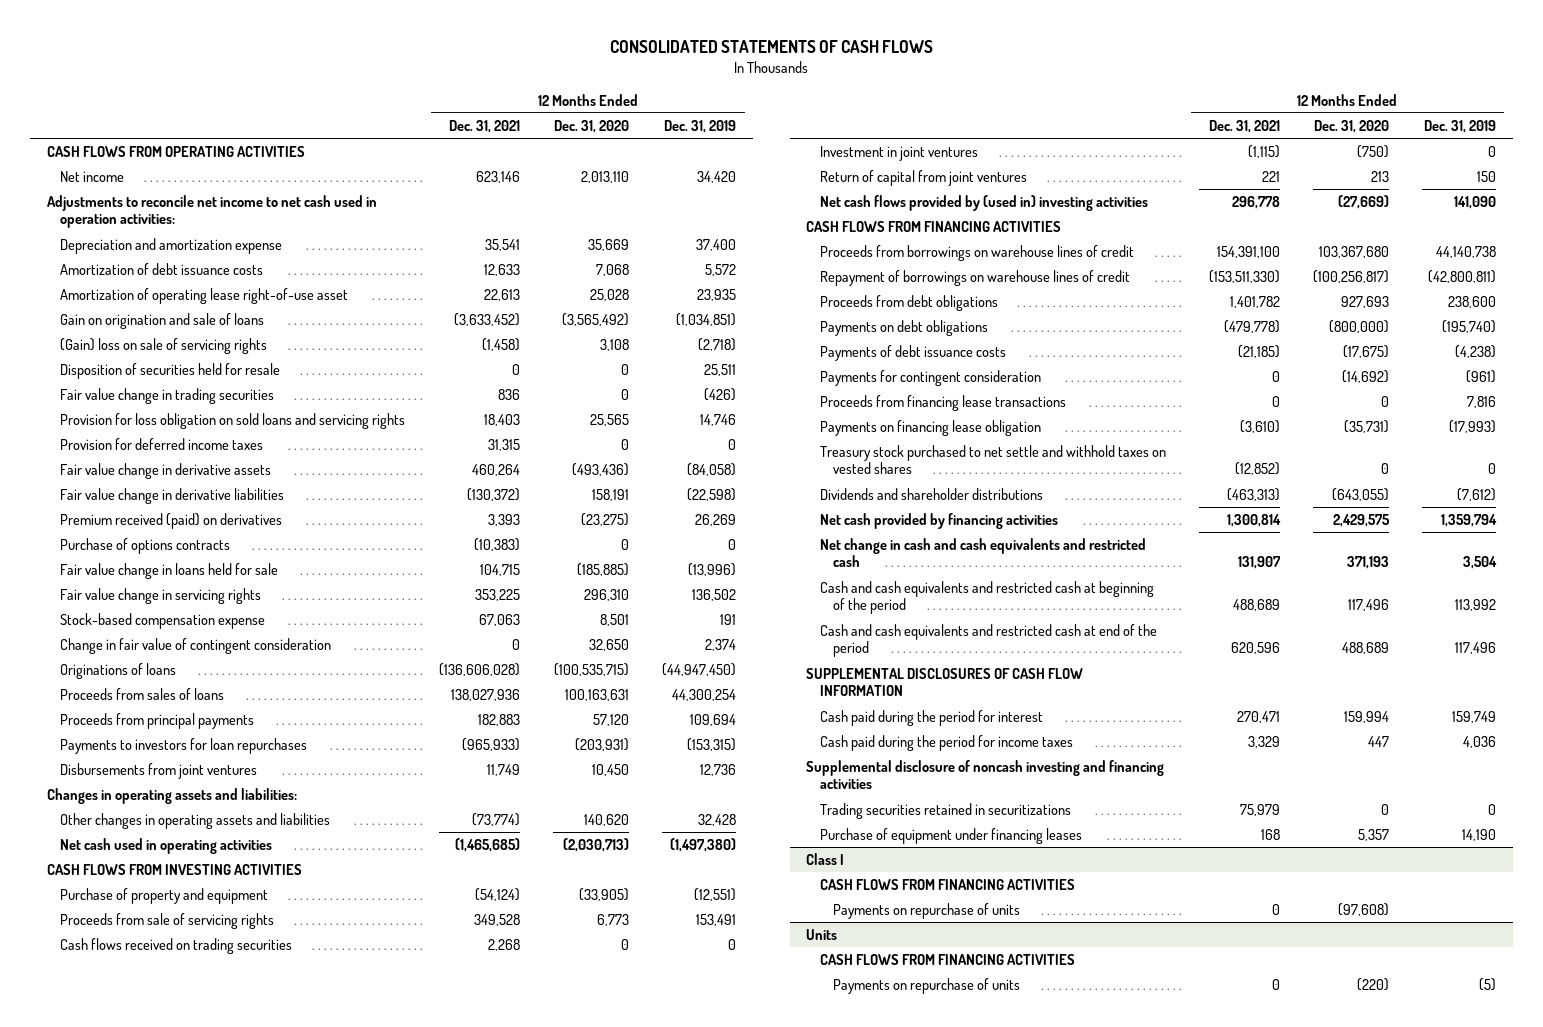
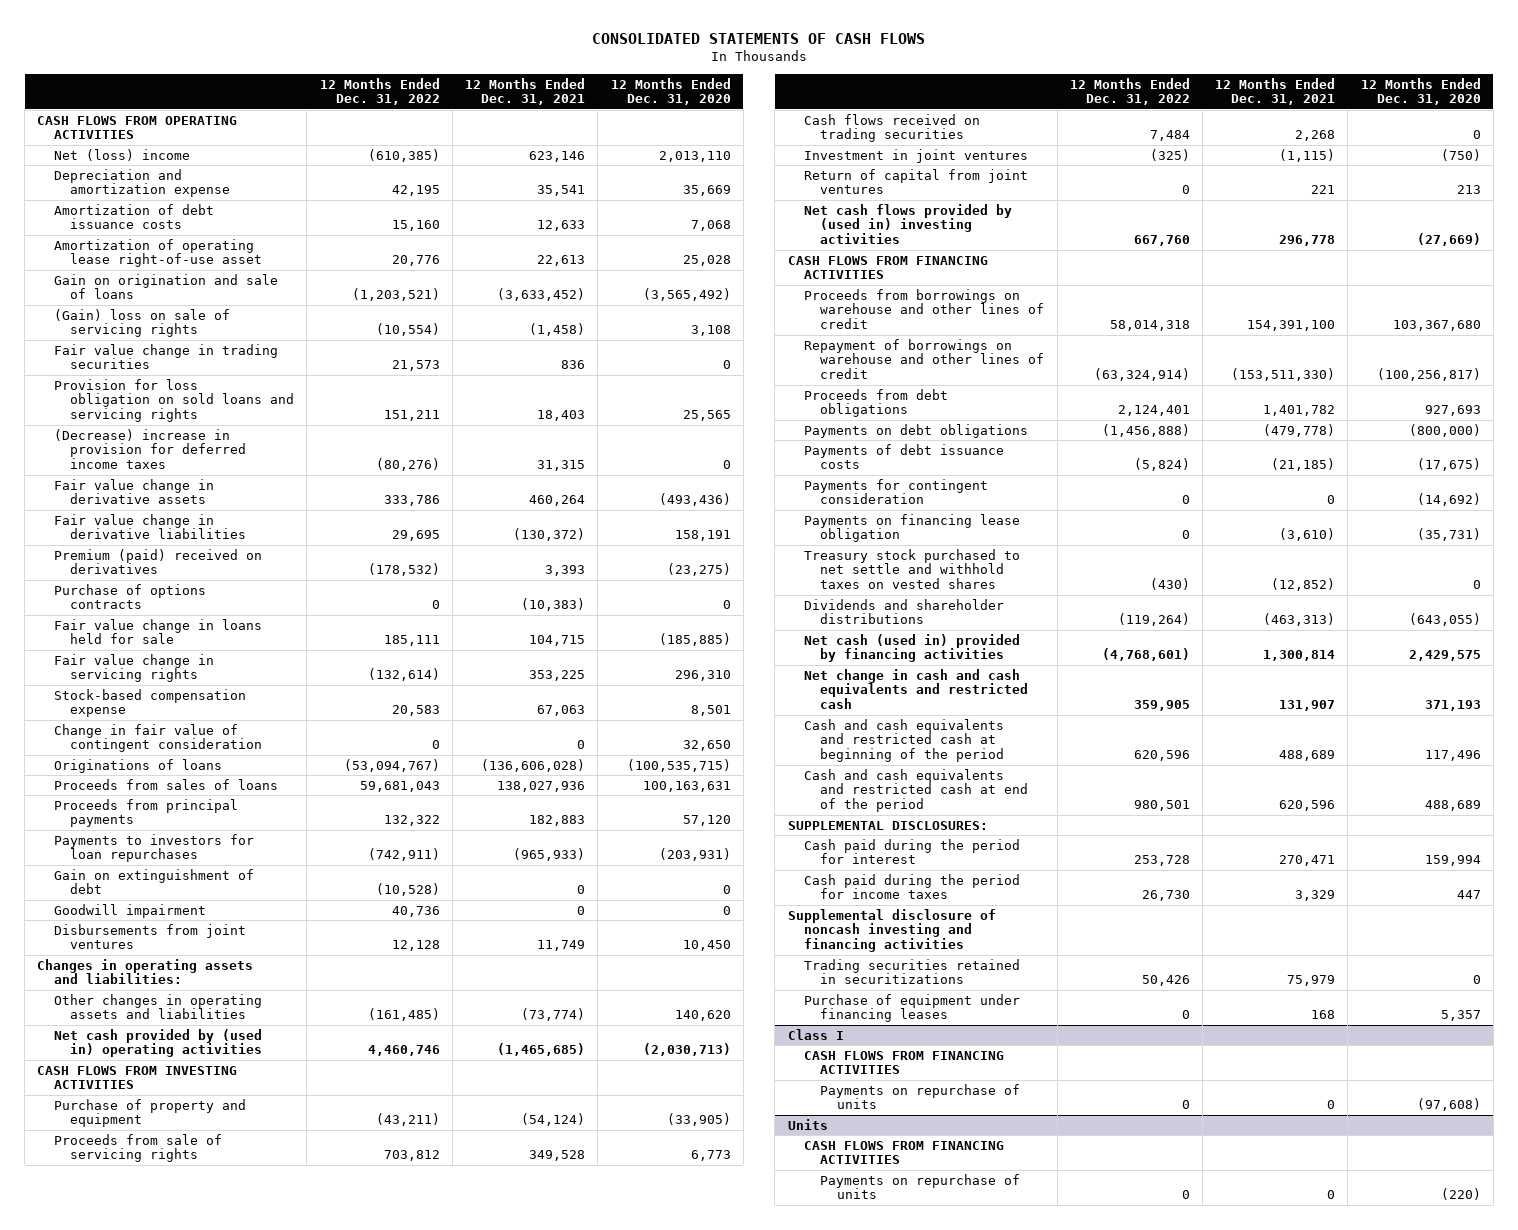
[664,120,737,134] Dec. 31, 2019 -> none
none -> [319,77,440,106] 12 Months Ended Dec. 31, 2022
[46,195,377,229] Adjustments to reconcile net income to net cash used in operation activities: -> none
[60,171,125,183] Net income -> [53,148,190,161] Net (loss) income
[60,363,281,380] Disposition of securities held for resale -> none
[60,438,264,451] Provision for deferred income taxes -> [53,428,247,469] (Decrease) increase in provision for deferred income taxes
[60,513,283,530] Premium received (paid) on derivatives -> [53,548,262,575] Premium (paid) received on derivatives
none -> [53,868,254,895] Gain on extinguishment of debt
none -> [53,903,206,918] Goodwill impairment
[60,838,273,855] Net cash used in operating activities -> [53,1028,263,1058] Net cash provided by (used in) operating activities
[819,245,1134,262] Proceeds from borrowings on warehouse lines of credit -> [803,288,1045,329] Proceeds from borrowings on warehouse and other lines of credit
[819,270,1130,287] Repayment of borrowings on warehouse lines of credit -> [803,338,1045,379] Repayment of borrowings on warehouse and other lines of credit
[819,395,1066,412] Proceeds from financing lease transactions -> none
[819,513,1058,530] Net cash provided by financing activities -> [803,633,1020,663] Net cash (used in) provided by financing activities
[806,668,1084,697] SUPPLEMENTAL DISCLOSURES OF CASH FLOW INFORMATION -> [787,820,988,830] SUPPLEMENTAL DISCLOSURES:

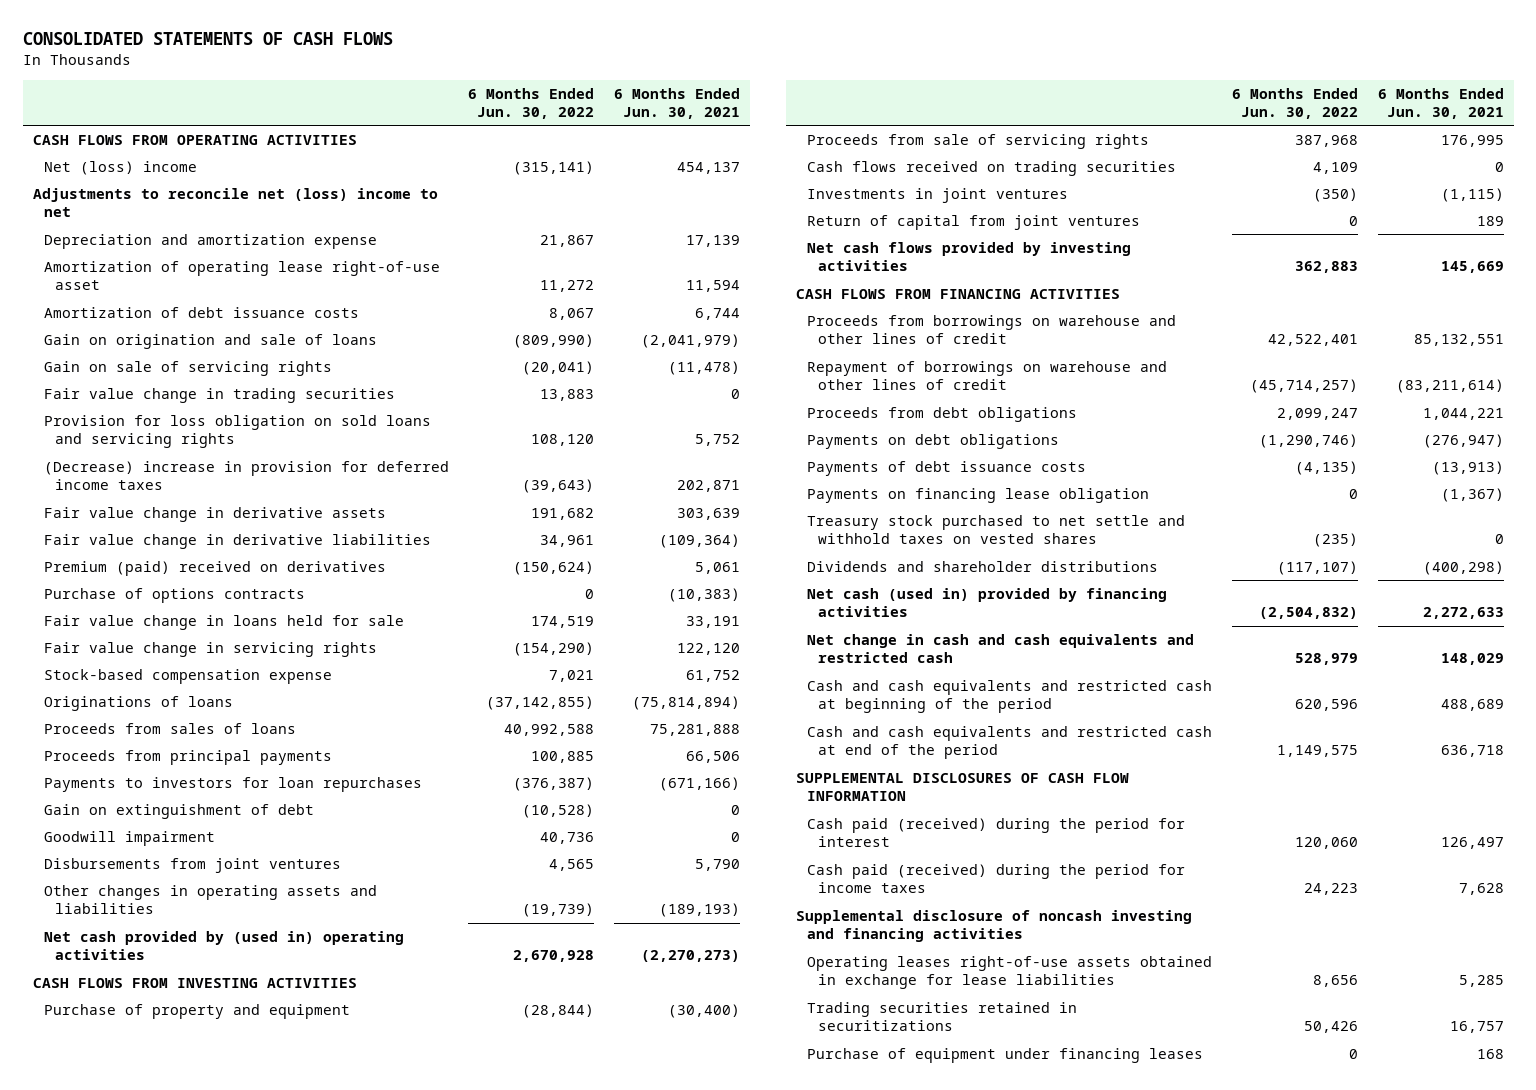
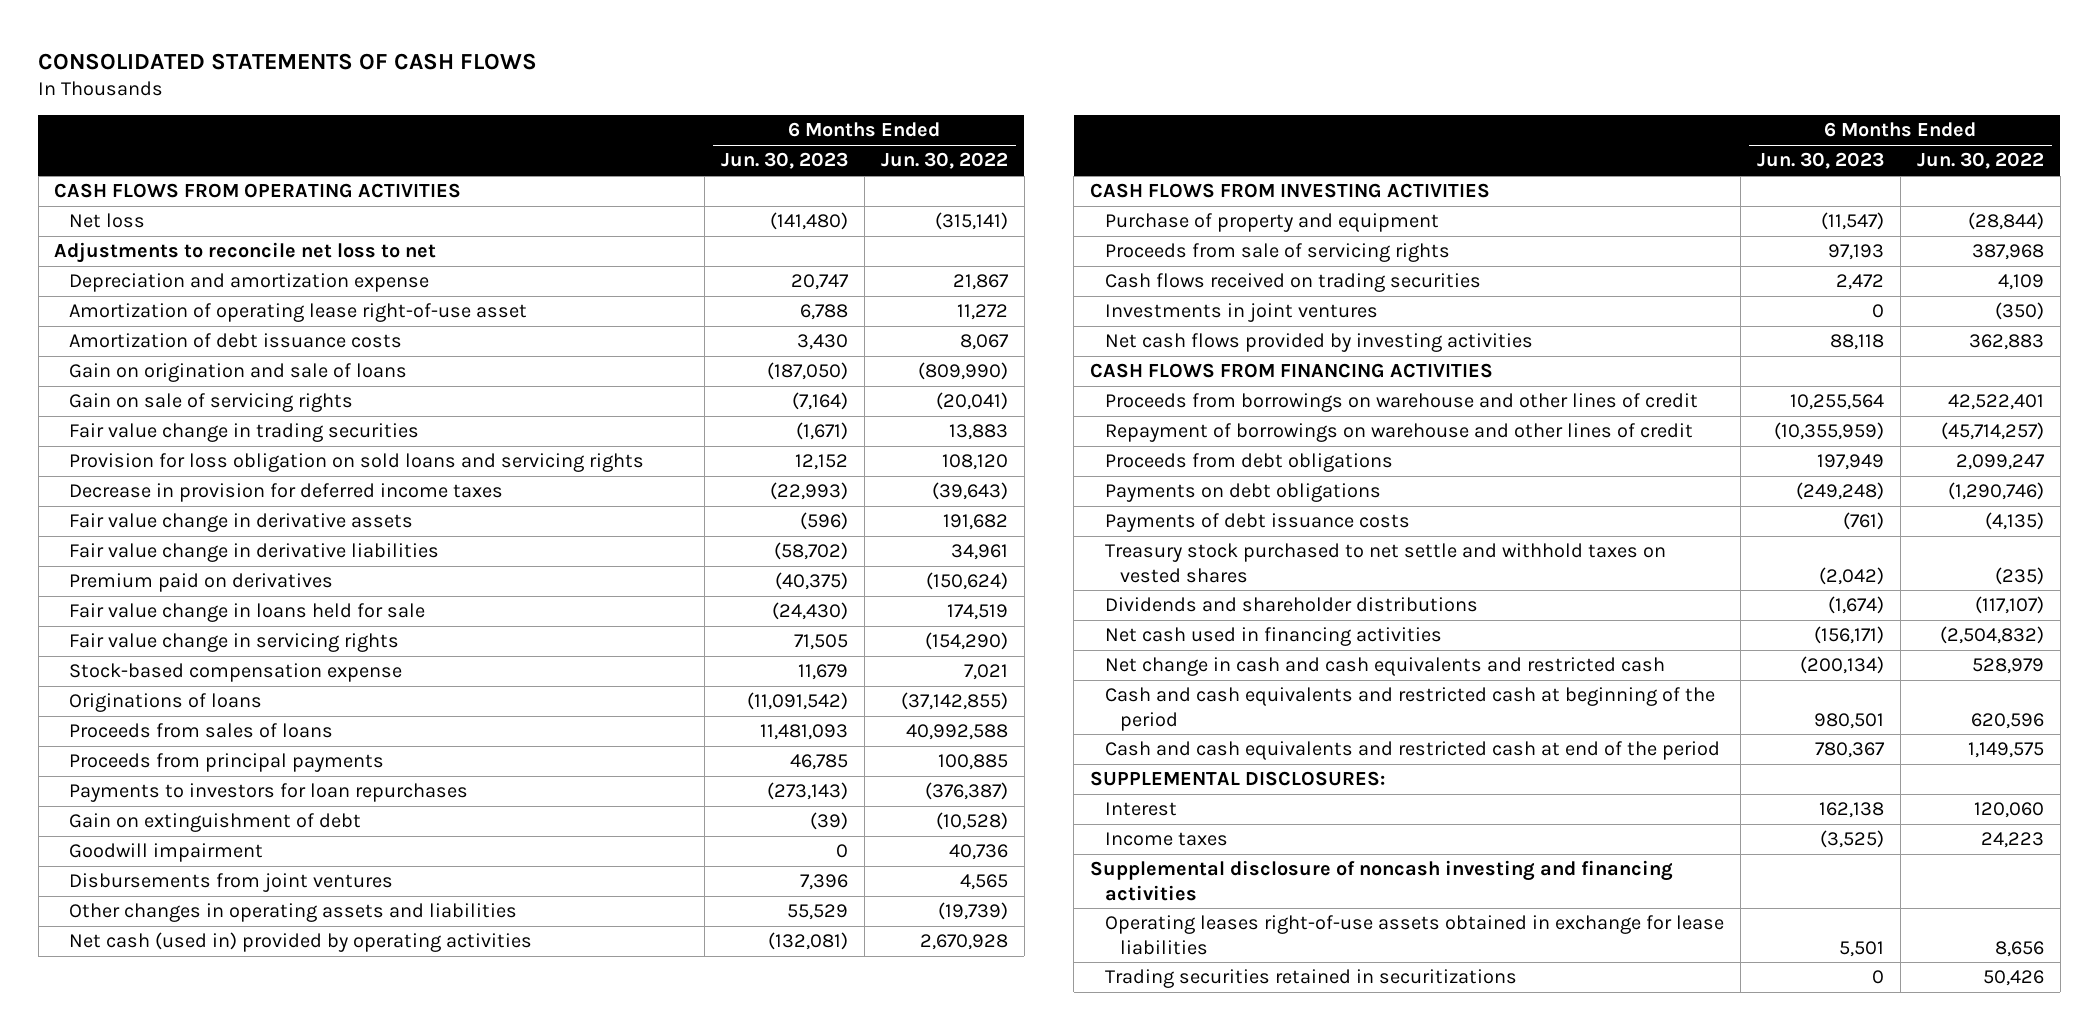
[614,87,741,120] 6 Months Ended Jun. 30, 2021 -> none
none -> [720,152,848,170] Jun. 30, 2023
[43,160,197,175] Net (loss) income -> [69,213,146,229] Net loss
[32,187,438,218] Adjustments to reconcile net (loss) income to net -> [54,242,437,264] Adjustments to reconcile net loss to net
[43,460,449,491] (Decrease) increase in provision for deferred income taxes -> [69,483,504,503] Decrease in provision for deferred income taxes
[43,587,305,603] Purchase of options contracts -> none
[43,560,386,576] Premium (paid) received on derivatives -> [69,573,334,593] Premium paid on derivatives
[43,930,404,961] Net cash provided by (used in) operating activities -> [69,932,533,953] Net cash (used in) provided by operating activities
[807,214,1141,230] Return of capital from joint ventures -> none
[807,487,1150,503] Payments on financing lease obligation -> none
[807,587,1168,618] Net cash (used in) provided by financing activities -> [1104,627,1442,647] Net cash used in financing activities
[796,772,1130,802] SUPPLEMENTAL DISCLOSURES OF CASH FLOW INFORMATION -> [1090,771,1386,787] SUPPLEMENTAL DISCLOSURES:
[807,817,1186,848] Cash paid (received) during the period for interest -> [1104,802,1177,817] Interest
[807,863,1186,894] Cash paid (received) during the period for income taxes -> [1104,832,1228,847] Income taxes
[807,1047,1204,1063] Purchase of equipment under financing leases -> none

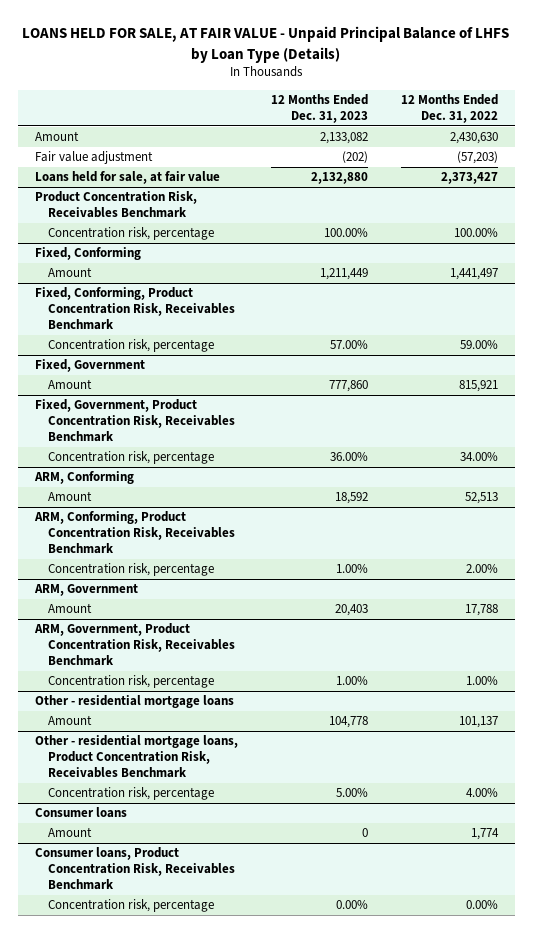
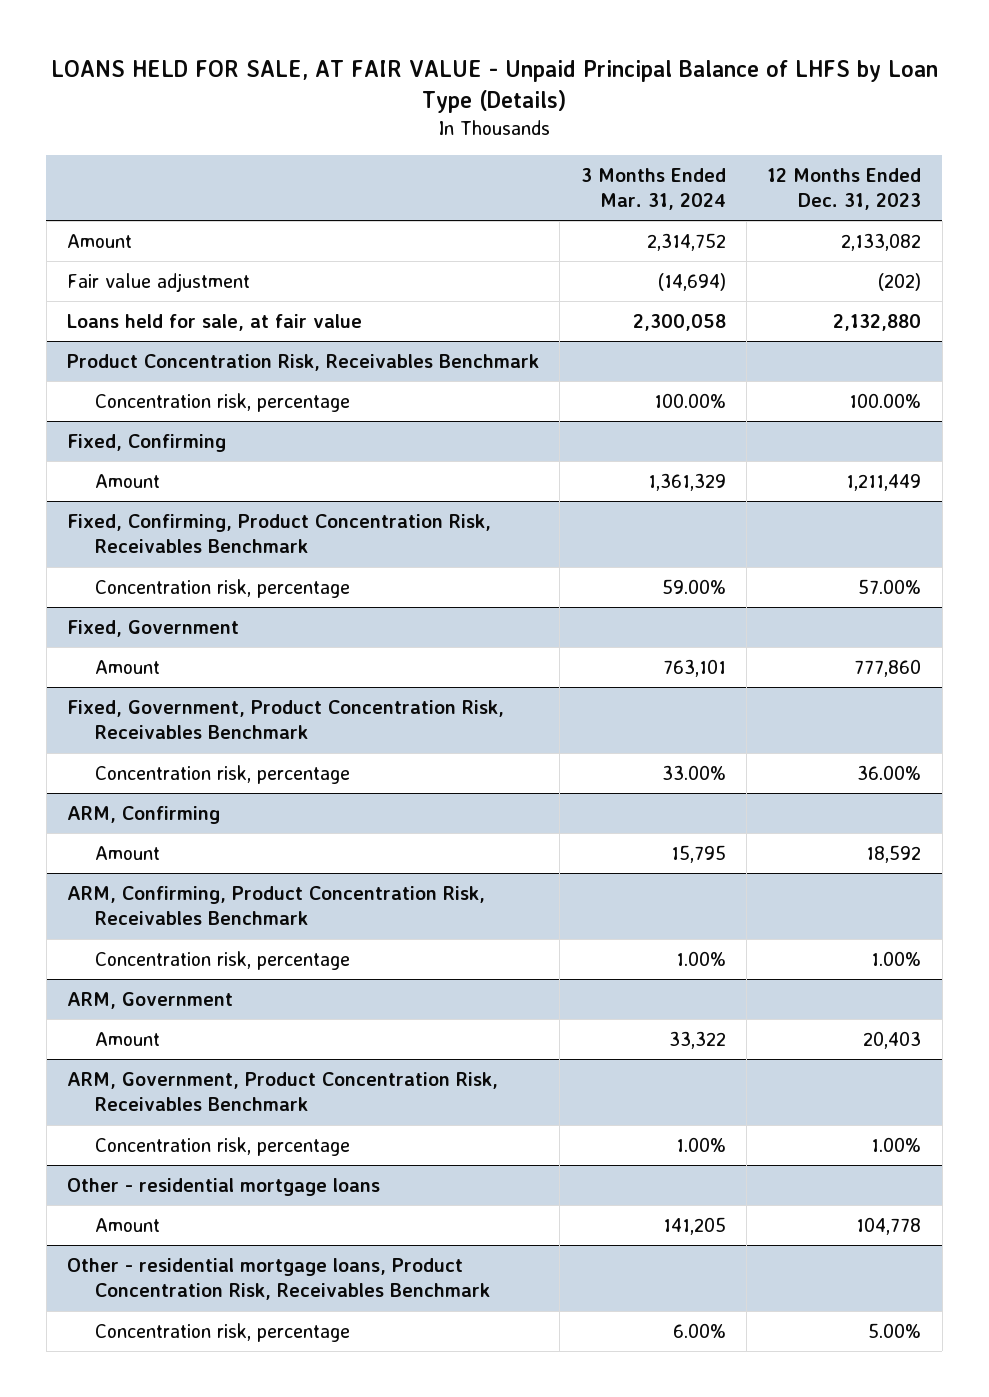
[401,94,499,123] 12 Months Ended Dec. 31, 2022 -> none
none -> [580,167,726,211] 3 Months Ended Mar. 31, 2024
[34,247,141,261] Fixed, Conforming -> none
none -> [67,433,227,452] Fixed, Confirming
[34,287,236,331] Fixed, Conforming, Product Concentration Risk, Receivables Benchmark -> [67,513,492,554] Fixed, Confirming, Product Concentration Risk, Receivables Benchmark
[33,471,134,485] ARM, Conforming -> none
none -> [67,805,221,824] ARM, Confirming
[33,511,236,555] ARM, Conforming, Product Concentration Risk, Receivables Benchmark -> [67,885,486,926] ARM, Confirming, Product Concentration Risk, Receivables Benchmark
[34,807,127,819] Consumer loans -> none
[48,827,93,838] Amount -> none
[34,847,236,891] Consumer loans, Product Concentration Risk, Receivables Benchmark -> none
[48,899,215,913] Concentration risk, percentage -> none

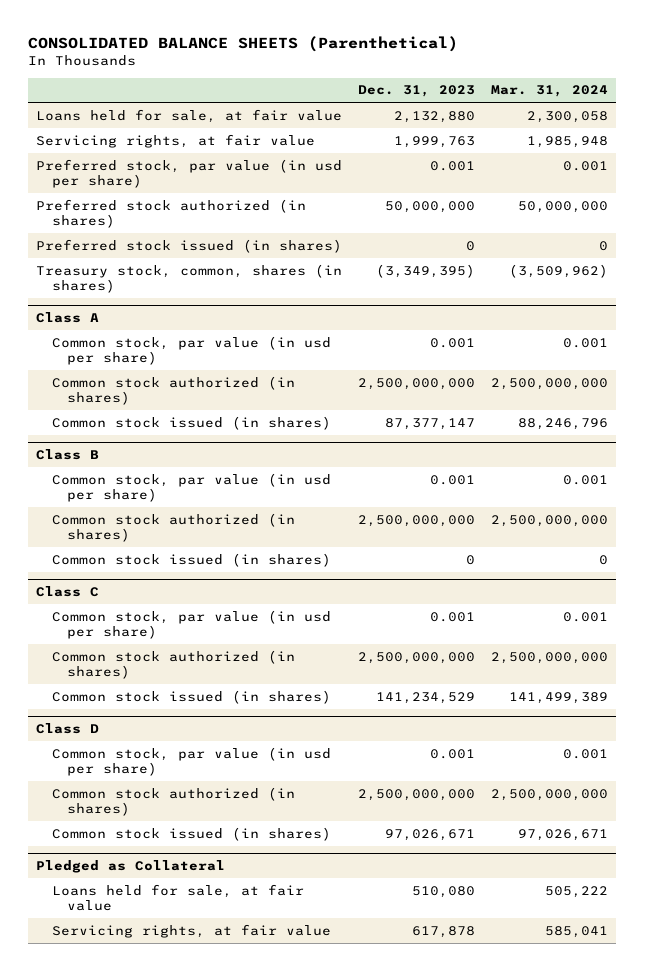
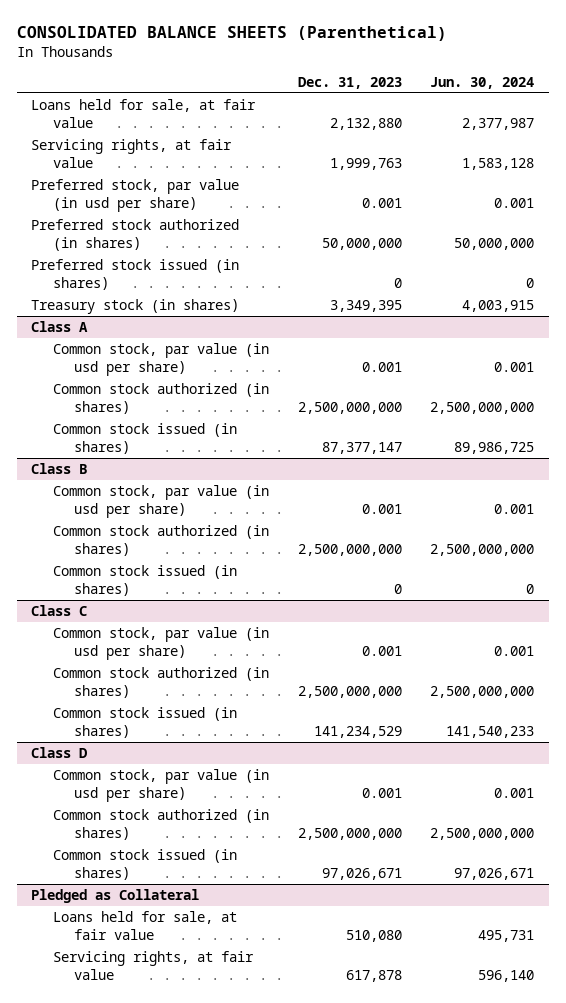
[491,85,609,98] Mar. 31, 2024 -> none
none -> [430,76,535,89] Jun. 30, 2024
[36,263,343,294] Treasury stock, common, shares (in shares) -> [31,298,240,314] Treasury stock (in shares)
[376,263,476,278] (3,349,395) -> [329,299,402,312] 3,349,395

